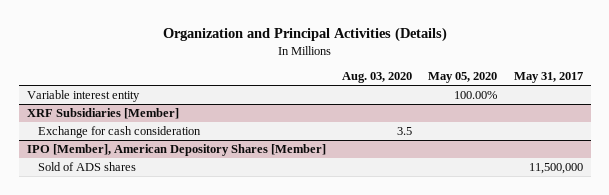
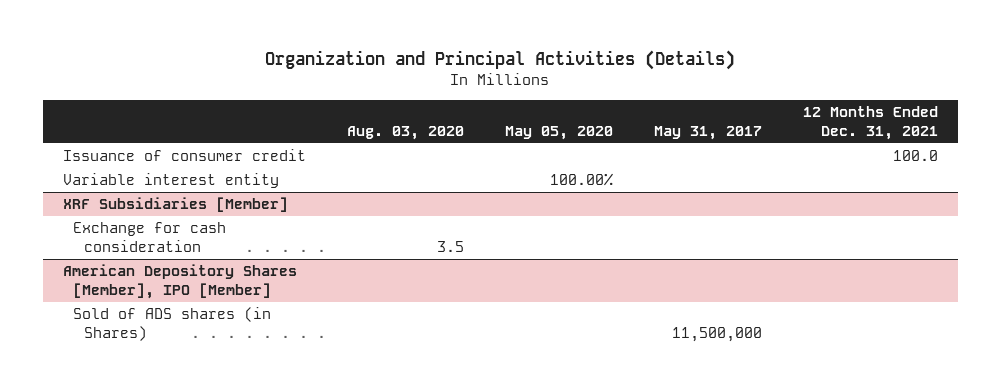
none -> [802,105,938,140] 12 Months Ended Dec. 31, 2021
none -> [62,149,306,162] Issuance of consumer credit
[26,144,326,157] IPO [Member], American Depository Shares [Member] -> [62,264,297,299] American Depository Shares [Member], IPO [Member]
[38,162,137,172] Sold of ADS shares -> [73,307,272,341] Sold of ADS shares (in Shares)

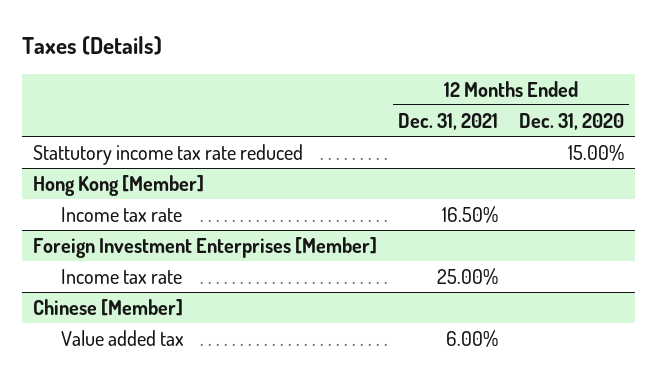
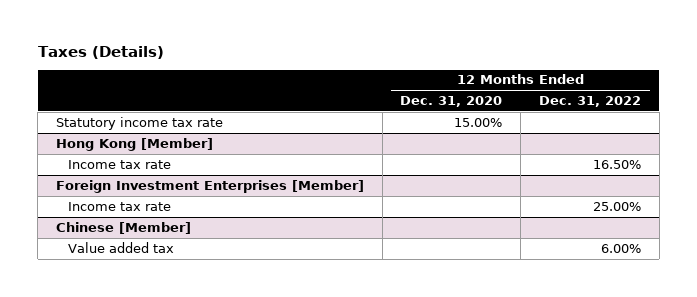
[398,112,499,130] Dec. 31, 2021 -> none
none -> [538,95,641,107] Dec. 31, 2022
[32,143,303,165] Stattutory income tax rate reduced -> [56,116,224,130] Statutory income tax rate

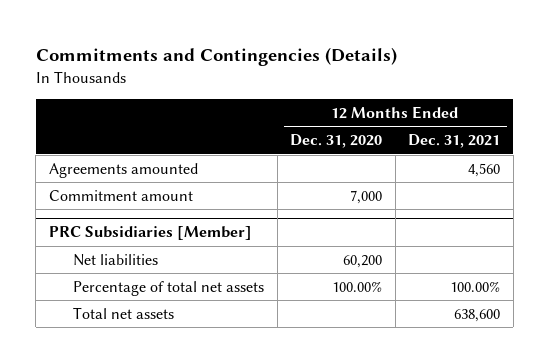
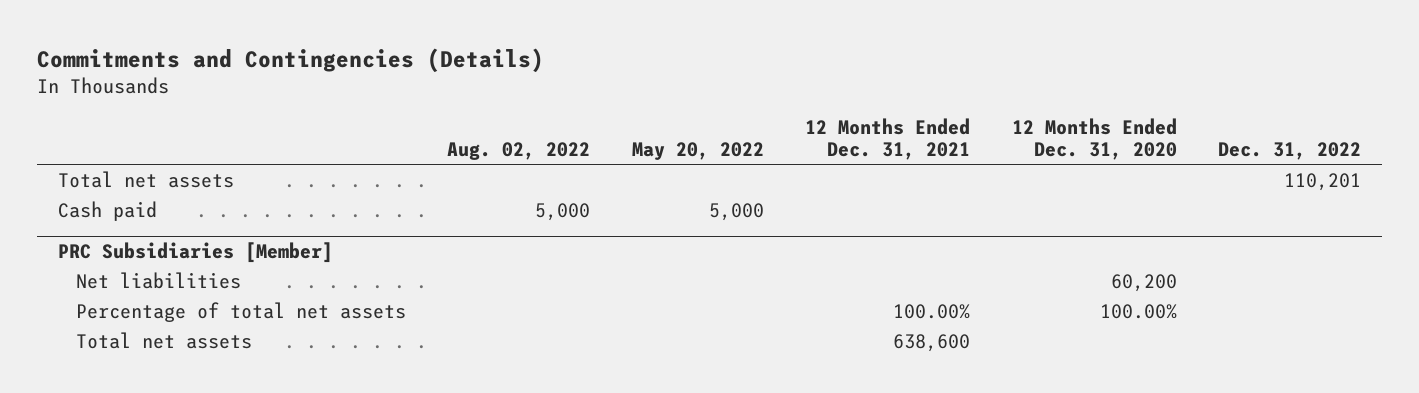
none -> [447,142,591,161] Aug. 02, 2022
none -> [631,142,764,161] May 20, 2022
none -> [1218,142,1362,161] Dec. 31, 2022
[48,162,198,178] Agreements amounted -> none
[48,189,193,201] Commitment amount -> none
none -> [57,170,234,188] Total net assets
none -> [57,200,157,221] Cash paid

